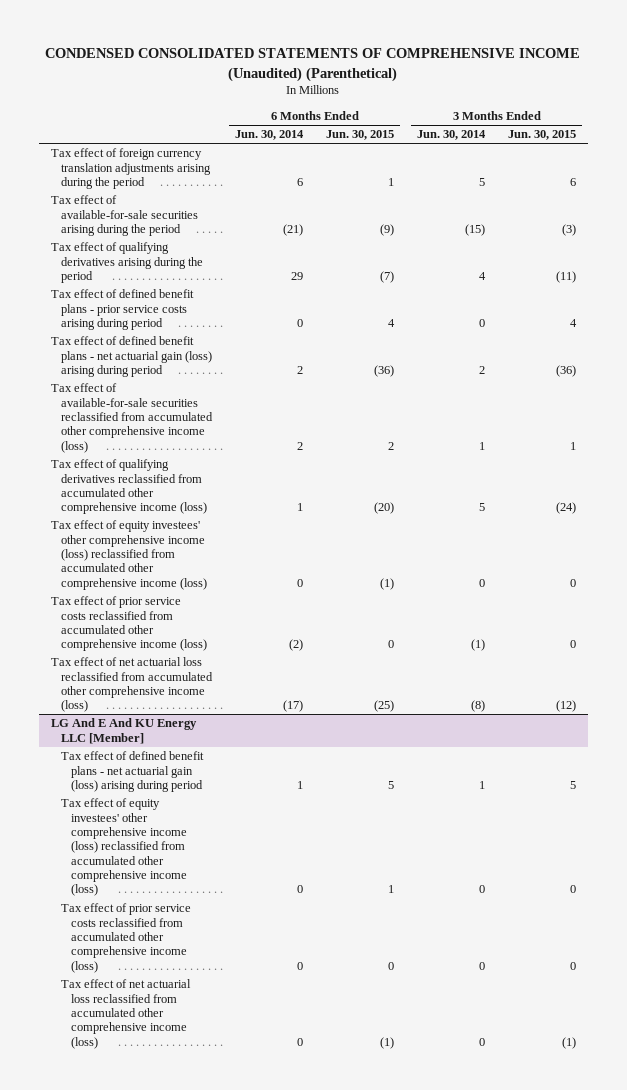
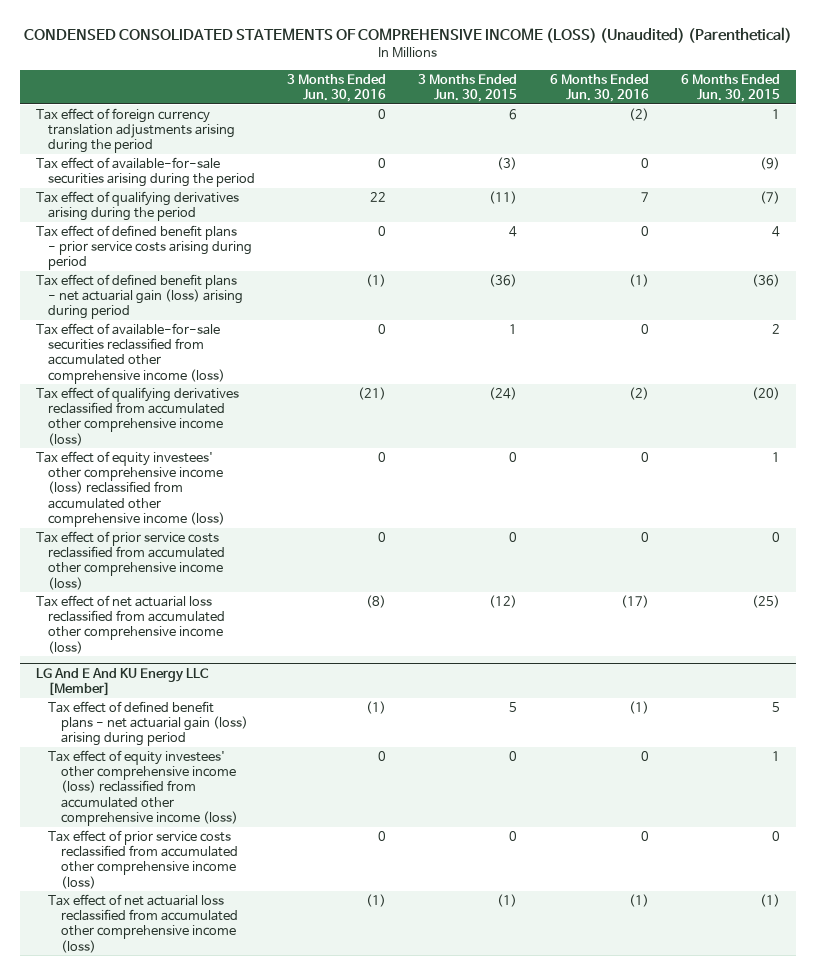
[45,48,581,82] CONDENSED CONSOLIDATED STATEMENTS OF COMPREHENSIVE INCOME (Unaudited) (Parenthetical) -> [23,26,792,43] CONDENSED CONSOLIDATED STATEMENTS OF COMPREHENSIVE INCOME (LOSS) (Unaudited) (Parenthetical)
[235,130,305,141] Jun. 30, 2014 -> none
[417,130,487,141] Jun. 30, 2014 -> none
none -> [287,73,387,102] 3 Months Ended Jun. 30, 2016
none -> [549,73,649,102] 6 Months Ended Jun. 30, 2016
[380,577,395,590] (1) -> [771,452,780,463] 1

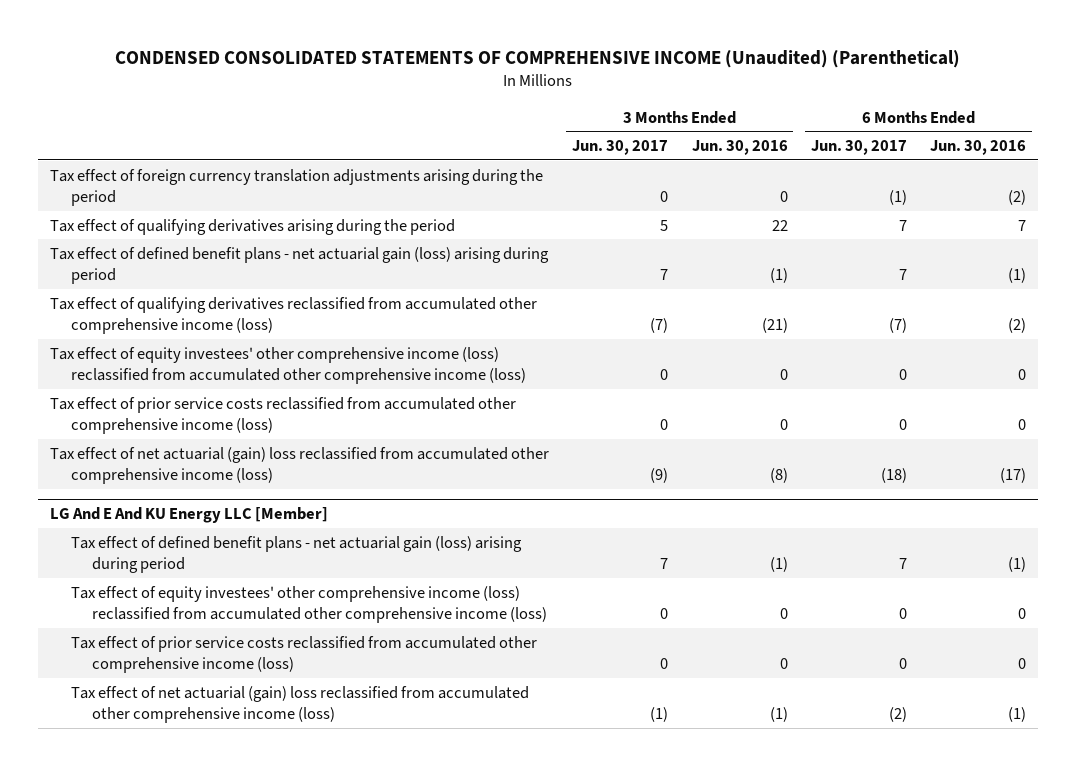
[23,26,792,43] CONDENSED CONSOLIDATED STATEMENTS OF COMPREHENSIVE INCOME (LOSS) (Unaudited) (Parenthetical) -> [115,49,961,68] CONDENSED CONSOLIDATED STATEMENTS OF COMPREHENSIVE INCOME (Unaudited) (Parenthetical)
[418,73,518,102] 3 Months Ended Jun. 30, 2015 -> none
[680,73,780,102] 6 Months Ended Jun. 30, 2015 -> none
none -> [572,140,669,156] Jun. 30, 2017
none -> [810,140,907,156] Jun. 30, 2017
[35,157,256,188] Tax effect of available-for-sale securities arising during the period -> none
[35,225,253,271] Tax effect of defined benefit plans - prior service costs arising during period -> none
[35,323,226,384] Tax effect of available-for-sale securities reclassified from accumulated other comprehensive income (loss) -> none
[35,595,226,654] Tax effect of net actuarial loss reclassified from accumulated other comprehensive income (loss) -> [49,446,549,485] Tax effect of net actuarial (gain) loss reclassified from accumulated other comprehensive income (loss)
[48,894,238,953] Tax effect of net actuarial loss reclassified from accumulated other comprehensive income (loss) -> [70,685,529,724] Tax effect of net actuarial (gain) loss reclassified from accumulated other comprehensive income (loss)

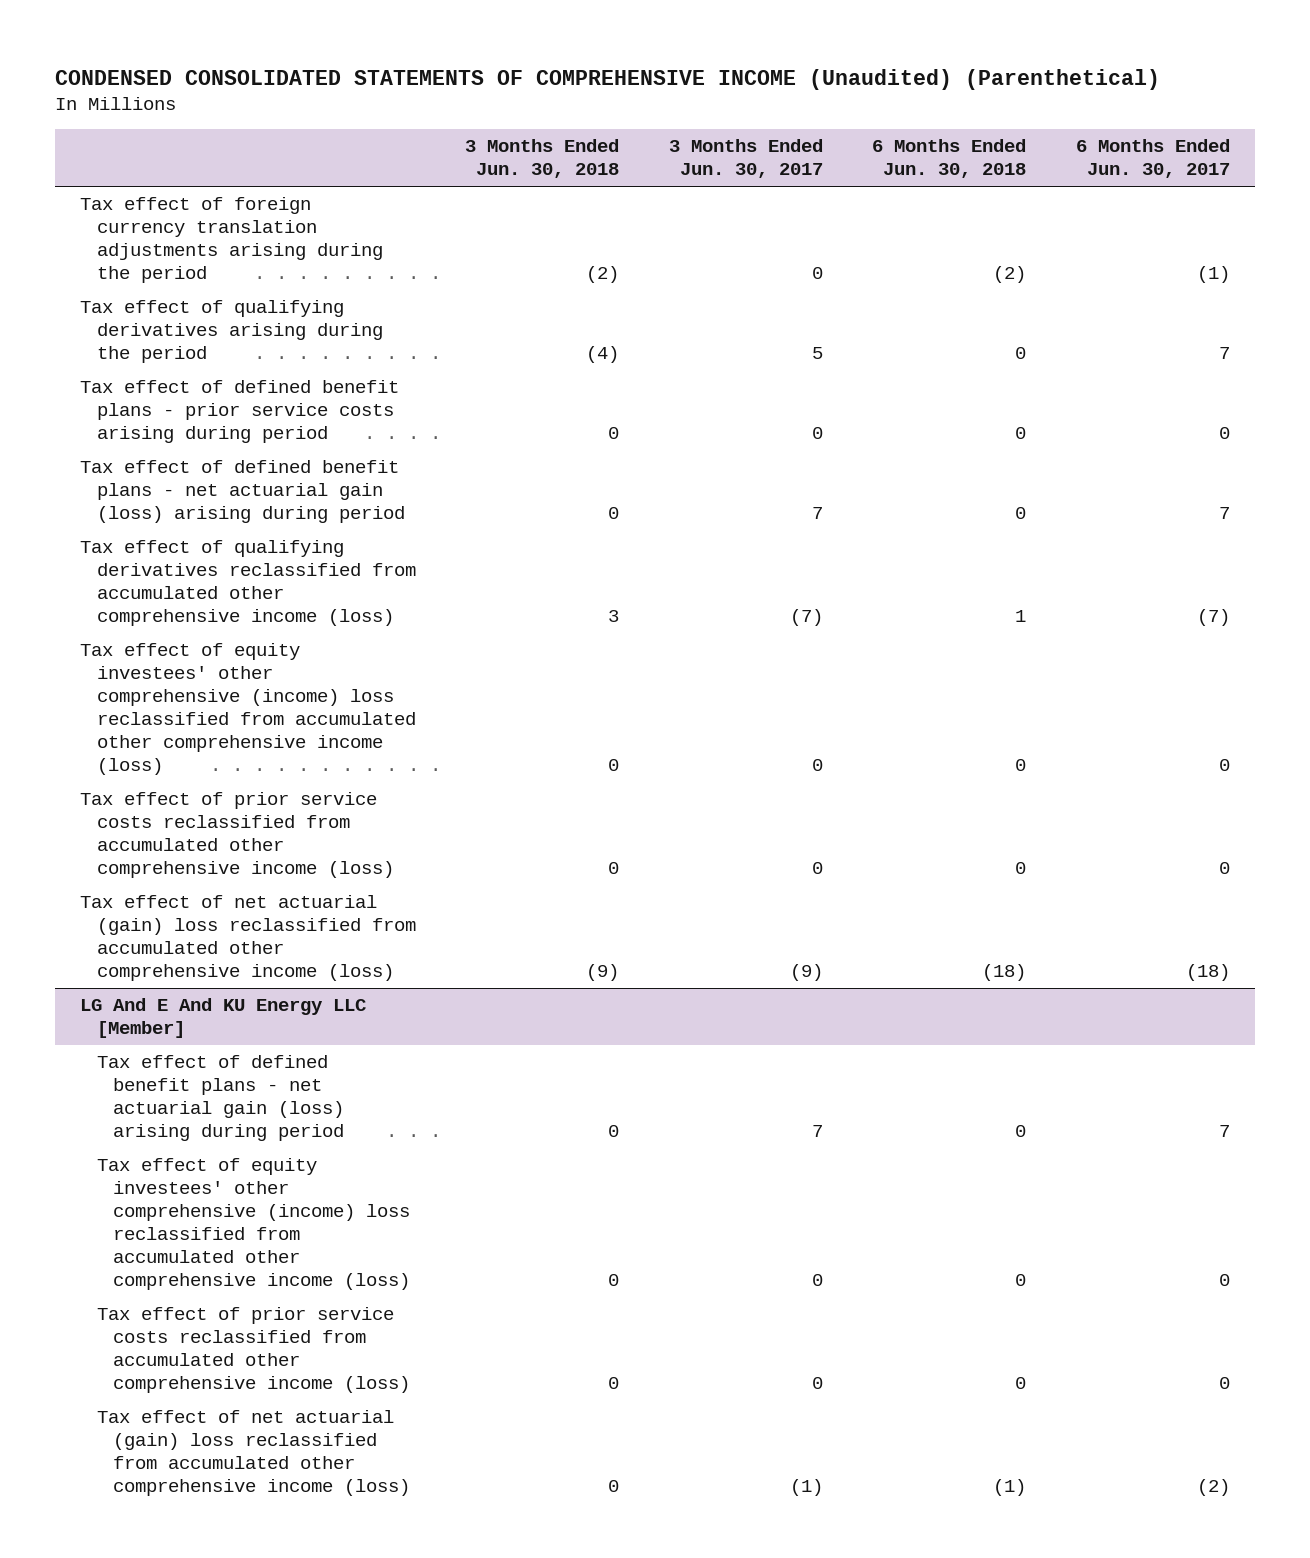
[691,140,788,156] Jun. 30, 2016 -> none
[930,140,1027,156] Jun. 30, 2016 -> none
none -> [465,139,620,179] 3 Months Ended Jun. 30, 2018
none -> [872,139,1027,179] 6 Months Ended Jun. 30, 2018
none -> [80,380,400,444] Tax effect of defined benefit plans - prior service costs arising during period
[49,346,526,385] Tax effect of equity investees' other comprehensive income (loss) reclassified from accumulated other comprehensive income (loss) -> [80,643,416,775] Tax effect of equity investees' other comprehensive (income) loss reclassified from accumulated other comprehensive income (loss)
[70,585,548,624] Tax effect of equity investees' other comprehensive income (loss) reclassified from accumulated other comprehensive income (loss) -> [96,1158,411,1290] Tax effect of equity investees' other comprehensive (income) loss reclassified from accumulated other comprehensive income (loss)

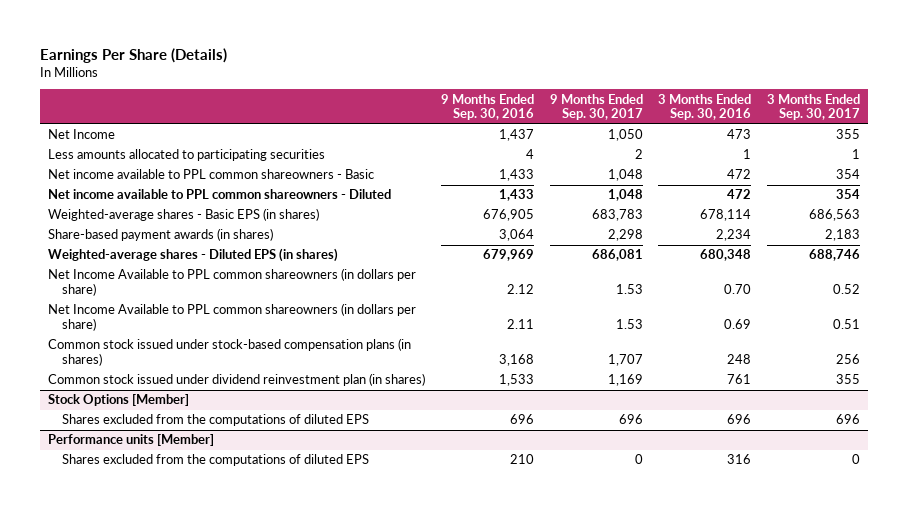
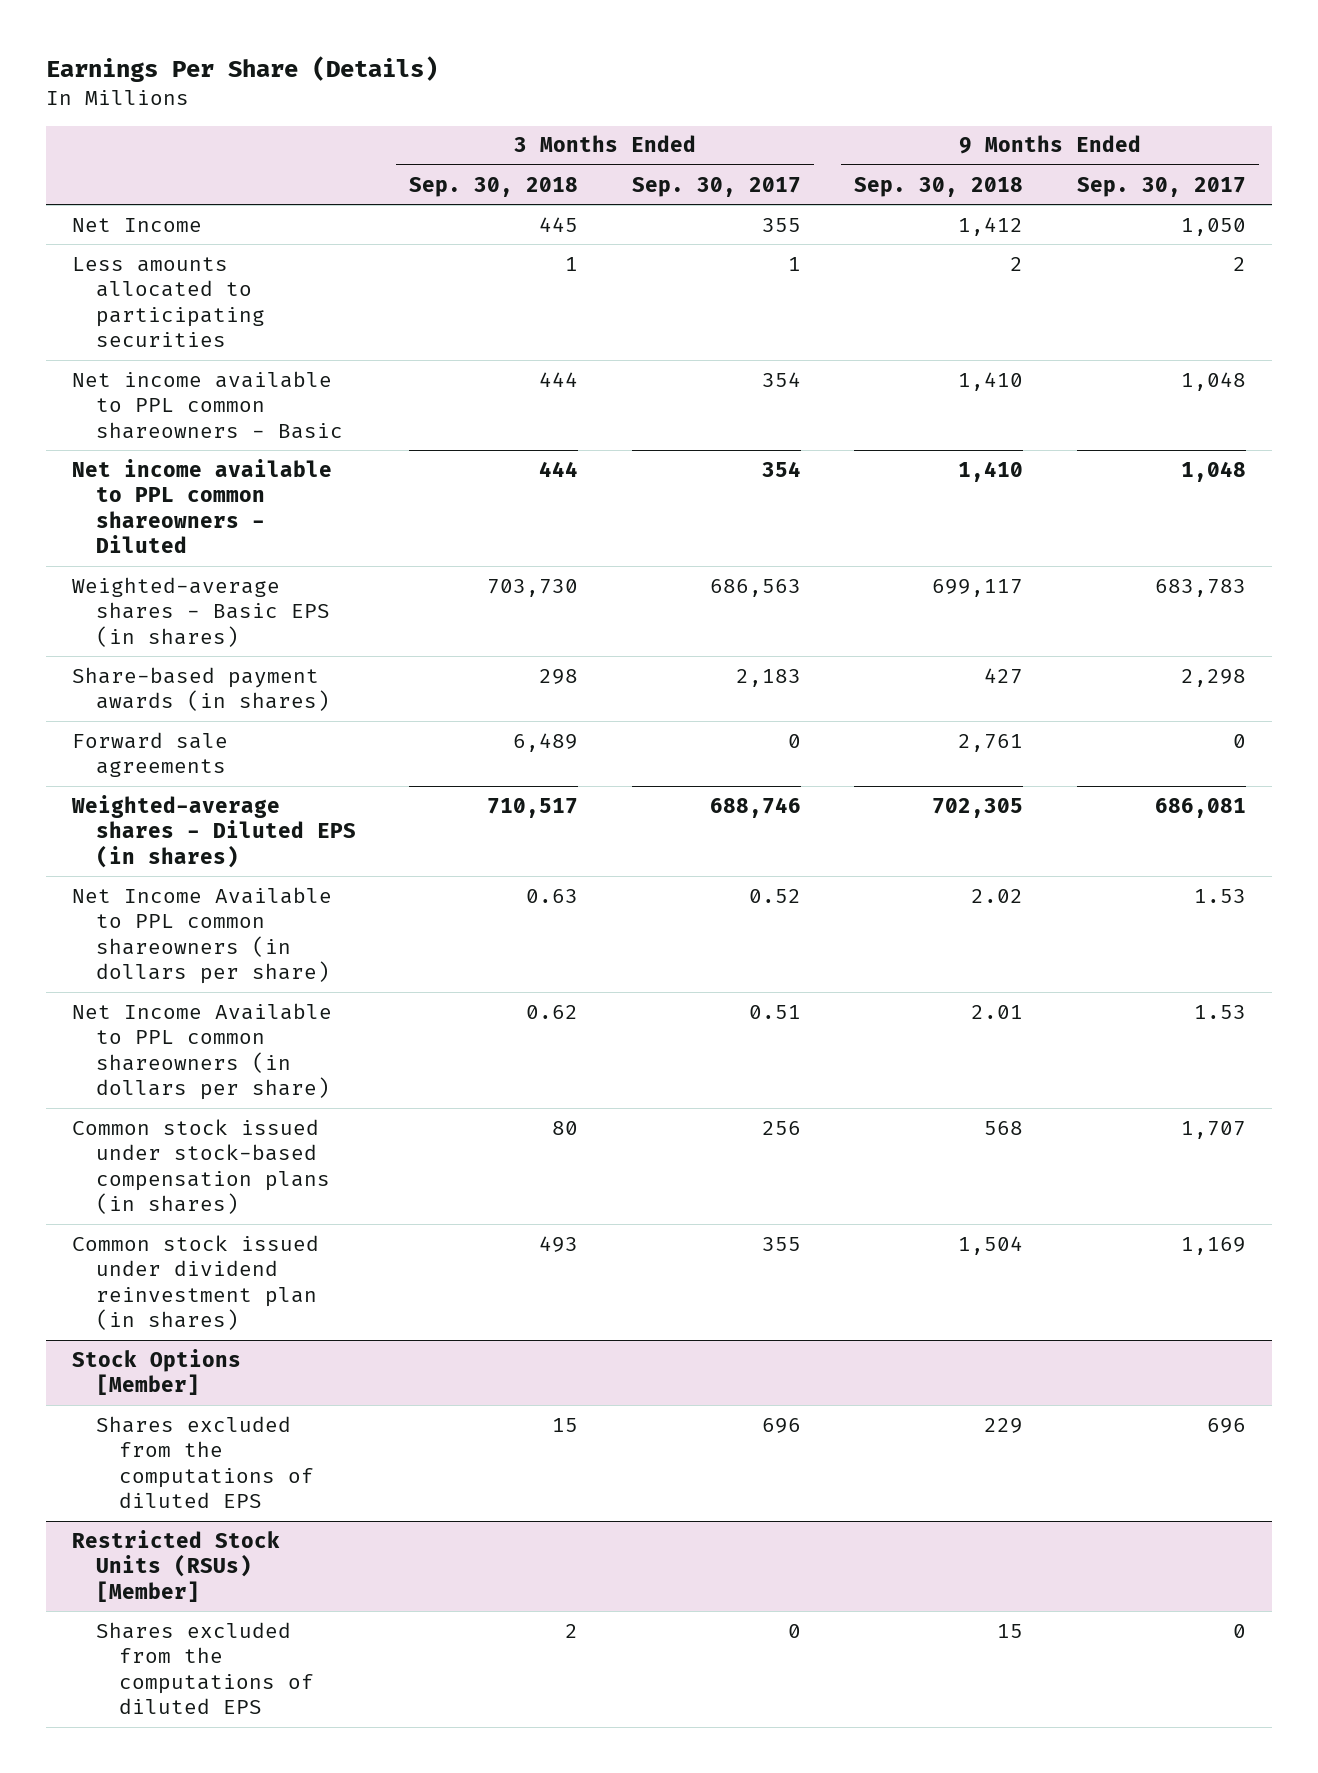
[440,93,534,121] 9 Months Ended Sep. 30, 2016 -> none
[658,93,752,121] 3 Months Ended Sep. 30, 2016 -> none
none -> [409,176,579,197] Sep. 30, 2018
none -> [854,176,1024,197] Sep. 30, 2018
none -> [72,731,229,778] Forward sale agreements
[48,434,215,447] Performance units [Member] -> none
none -> [72,1529,281,1602] Restricted Stock Units (RSUs) [Member]

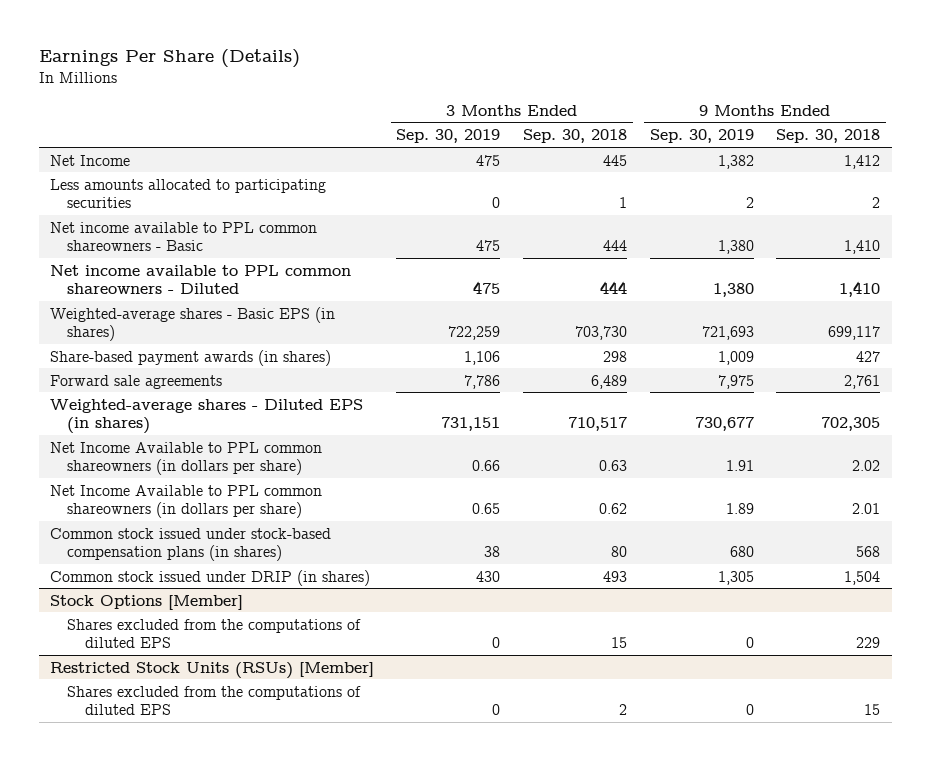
[631,176,801,197] Sep. 30, 2017 -> none
[1076,176,1246,197] Sep. 30, 2017 -> none
none -> [396,129,501,144] Sep. 30, 2019
none -> [649,129,754,144] Sep. 30, 2019
[72,1234,320,1331] Common stock issued under dividend reinvestment plan (in shares) -> [49,569,370,586] Common stock issued under DRIP (in shares)

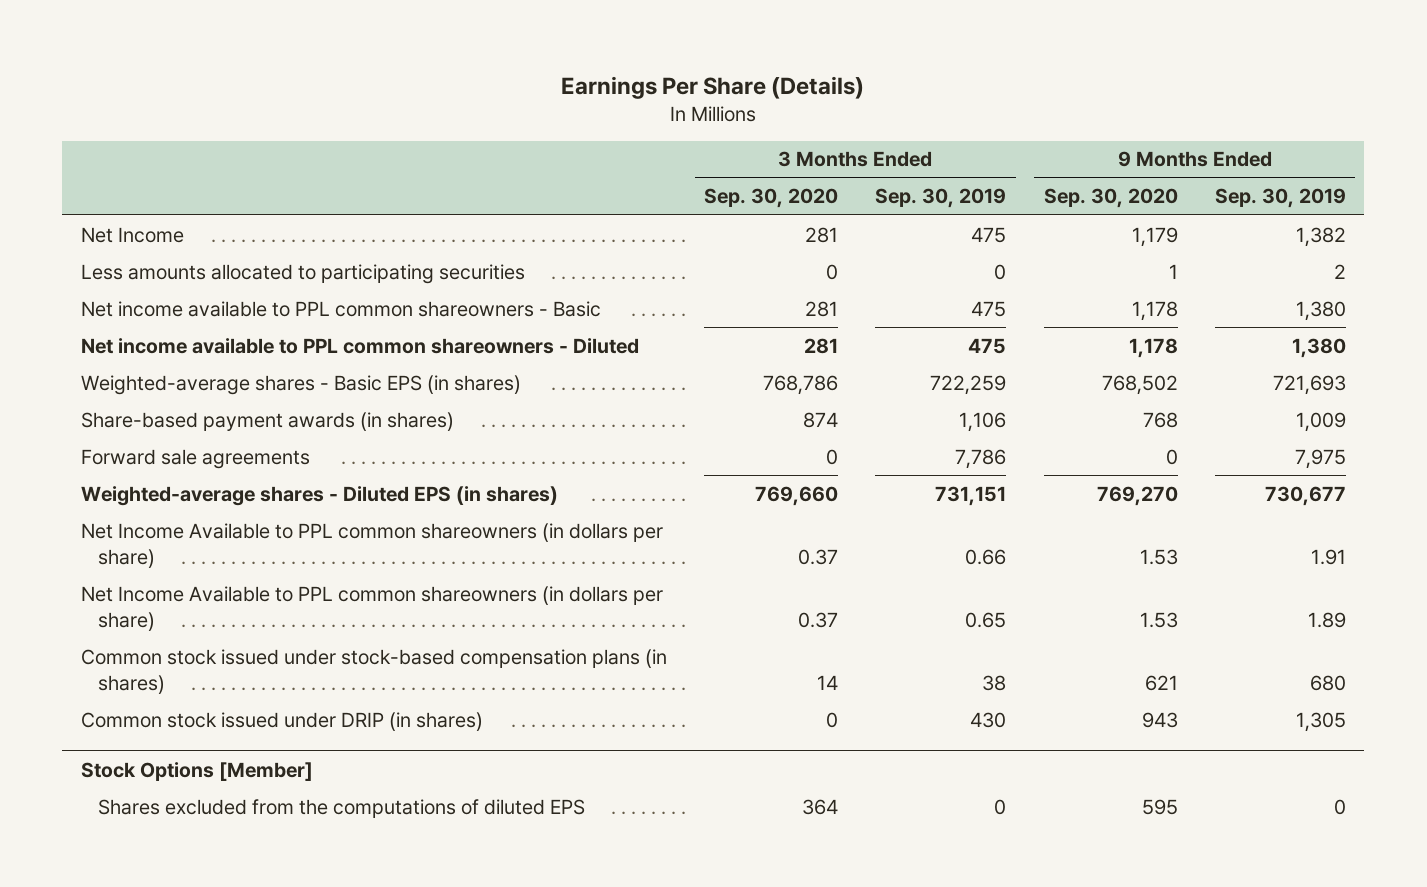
[523,129,628,144] Sep. 30, 2018 -> none
[776,129,881,144] Sep. 30, 2018 -> none
none -> [704,188,839,209] Sep. 30, 2020
none -> [1043,188,1178,209] Sep. 30, 2020
[49,661,374,679] Restricted Stock Units (RSUs) [Member] -> none
[67,685,362,716] Shares excluded from the computations of diluted EPS -> none

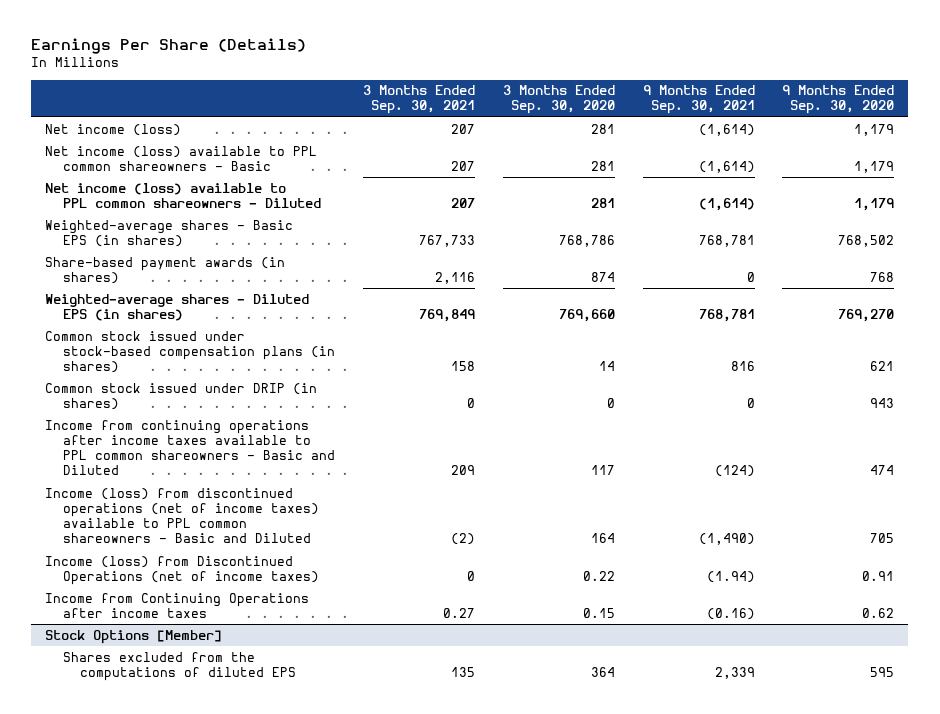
[875,188,1007,209] Sep. 30, 2019 -> none
[1214,188,1346,209] Sep. 30, 2019 -> none
none -> [362,85,475,115] 3 Months Ended Sep. 30, 2021
none -> [642,85,755,115] 9 Months Ended Sep. 30, 2021
[80,263,525,284] Less amounts allocated to participating securities -> none
[80,226,184,243] Net Income -> [45,123,182,136] Net income (loss)
[80,300,601,317] Net income available to PPL common shareowners - Basic -> [45,145,318,171] Net income (loss) available to PPL common shareowners - Basic
[1131,300,1178,321] 1,178 -> [854,160,895,173] 1,179
[80,337,639,354] Net income available to PPL common shareowners - Diluted -> [45,182,321,208] Net income (loss) available to PPL common shareowners - Diluted
[1128,337,1178,358] 1,178 -> [854,197,895,211] 1,179
[80,448,310,469] Forward sale agreements -> none
[80,522,663,568] Net Income Available to PPL common shareowners (in dollars per share) -> none
[80,585,663,631] Net Income Available to PPL common shareowners (in dollars per share) -> none
none -> [45,419,335,476] Income from continuing operations after income taxes available to PPL common shareowners - Basic and Diluted
none -> [45,487,319,544] Income (loss) from discontinued operations (net of income taxes) available to PPL common shareowners - Basic and Diluted
none -> [45,555,319,585] Income (loss) from Discontinued Operations (net of income taxes)
none -> [45,592,310,618] Income from Continuing Operations after income taxes

